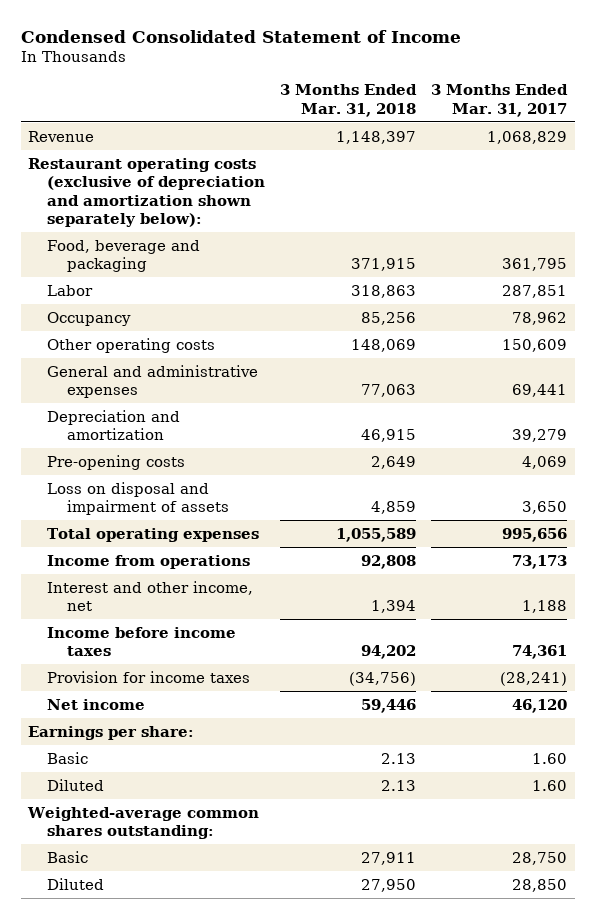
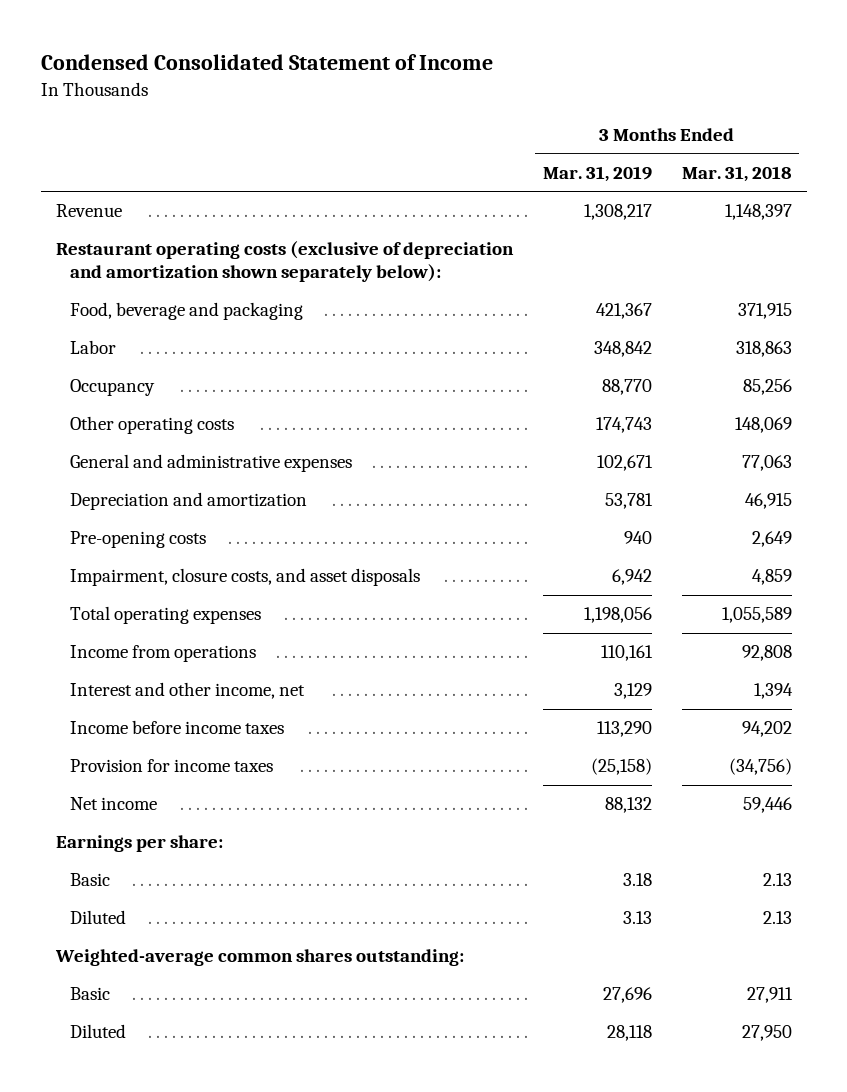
[431,84,569,117] 3 Months Ended Mar. 31, 2017 -> none
none -> [542,165,652,182] Mar. 31, 2019
[47,481,229,516] Loss on disposal and impairment of assets -> [70,568,421,587] Impairment, closure costs, and asset disposals

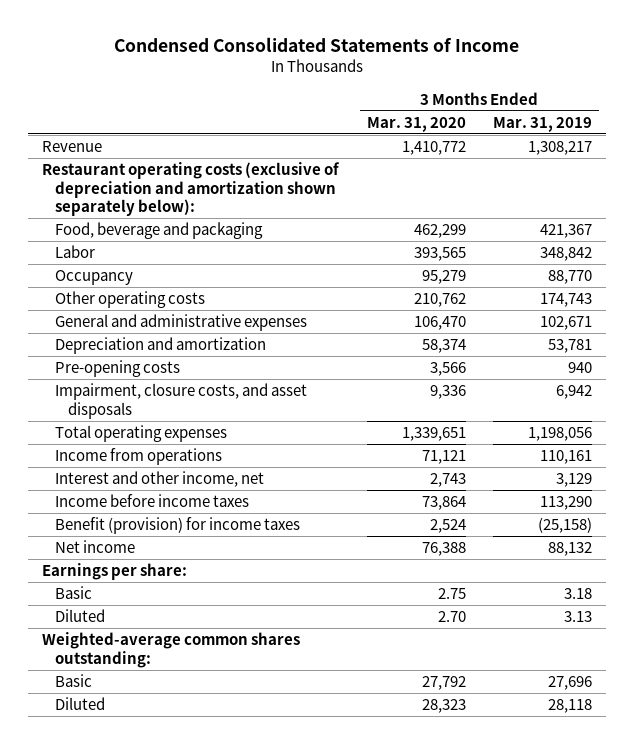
[40,54,493,71] Condensed Consolidated Statement of Income -> [114,36,520,52] Condensed Consolidated Statements of Income
[681,165,792,182] Mar. 31, 2018 -> none
none -> [366,116,466,132] Mar. 31, 2020
[70,759,274,773] Provision for income taxes -> [55,517,301,535] Benefit (provision) for income taxes

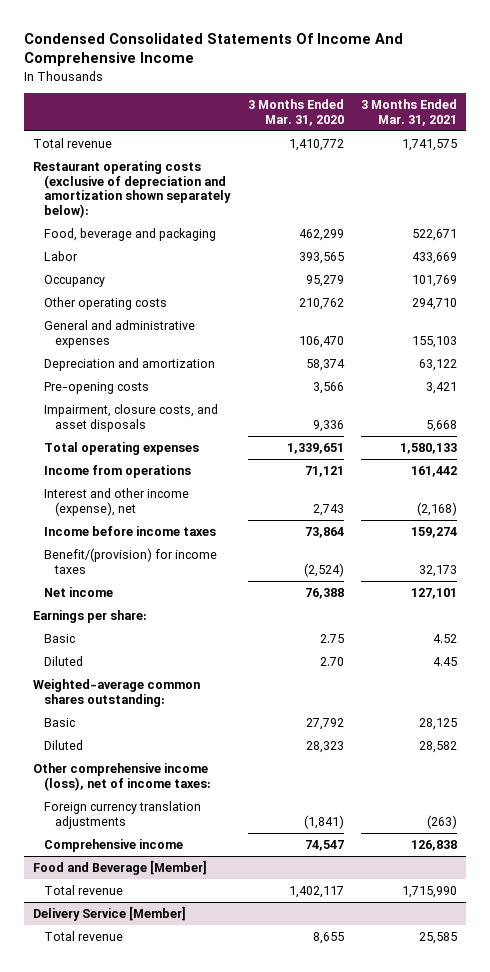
[114,36,520,52] Condensed Consolidated Statements of Income -> [24,32,404,67] Condensed Consolidated Statements Of Income And Comprehensive Income
[493,116,593,132] Mar. 31, 2019 -> none
none -> [361,99,458,126] 3 Months Ended Mar. 31, 2021
[41,141,102,153] Revenue -> [32,138,112,149] Total revenue
[55,471,265,488] Interest and other income, net -> [44,488,190,516] Interest and other income (expense), net
[55,517,301,535] Benefit (provision) for income taxes -> [44,548,218,574] Benefit/(provision) for income taxes
[429,519,466,534] 2,524 -> [303,562,344,577] (2,524)
none -> [32,763,212,791] Other comprehensive income (loss), net of income taxes:
none -> [44,801,202,829] Foreign currency translation adjustments
none -> [44,839,184,853] Comprehensive income
none -> [32,860,207,876] Food and Beverage [Member]
none -> [44,885,124,896] Total revenue
none -> [32,906,186,922] Delivery Service [Member]
none -> [44,931,124,942] Total revenue

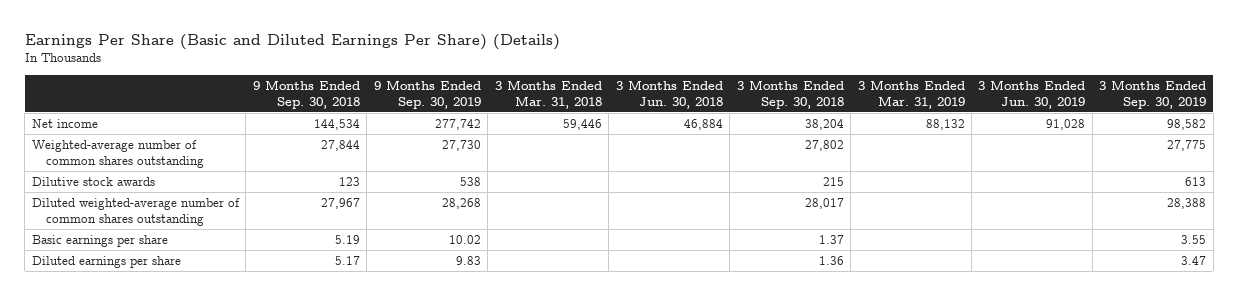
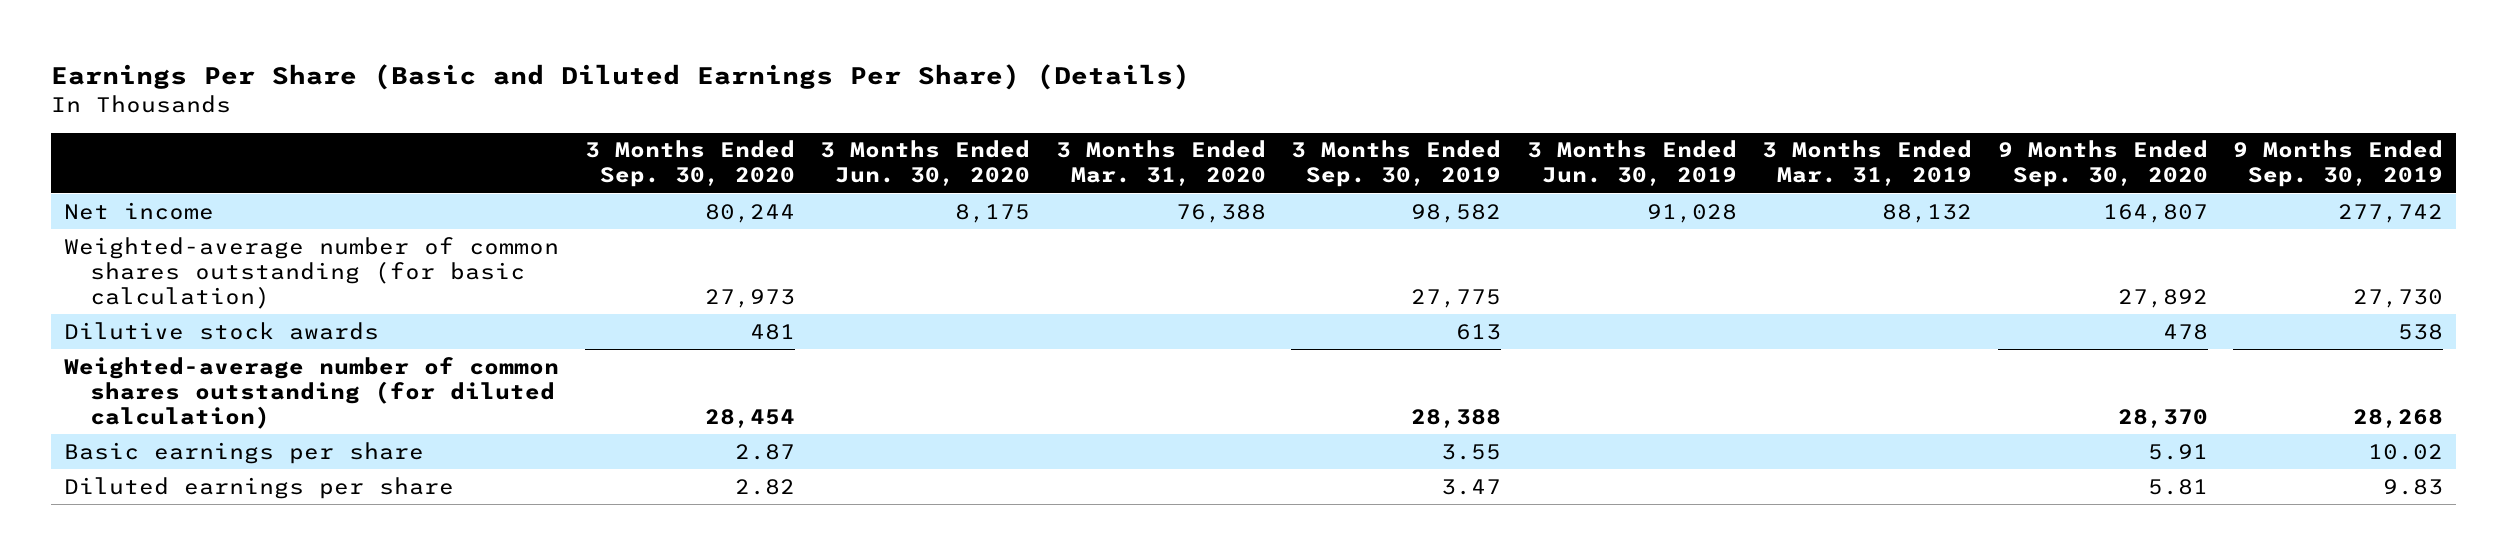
[252,79,360,109] 9 Months Ended Sep. 30, 2018 -> none
[494,79,602,109] 3 Months Ended Mar. 31, 2018 -> none
[615,79,723,109] 3 Months Ended Jun. 30, 2018 -> none
[736,79,844,109] 3 Months Ended Sep. 30, 2018 -> none
none -> [584,140,795,188] 3 Months Ended Sep. 30, 2020
none -> [820,140,1031,187] 3 Months Ended Jun. 30, 2020
none -> [1055,140,1266,187] 3 Months Ended Mar. 31, 2020
none -> [1997,140,2208,188] 9 Months Ended Sep. 30, 2020
[31,139,204,168] Weighted-average number of common shares outstanding -> [64,236,560,309] Weighted-average number of common shares outstanding (for basic calculation)
[31,197,240,226] Diluted weighted-average number of common shares outstanding -> [64,356,560,429] Weighted-average number of common shares outstanding (for diluted calculation)

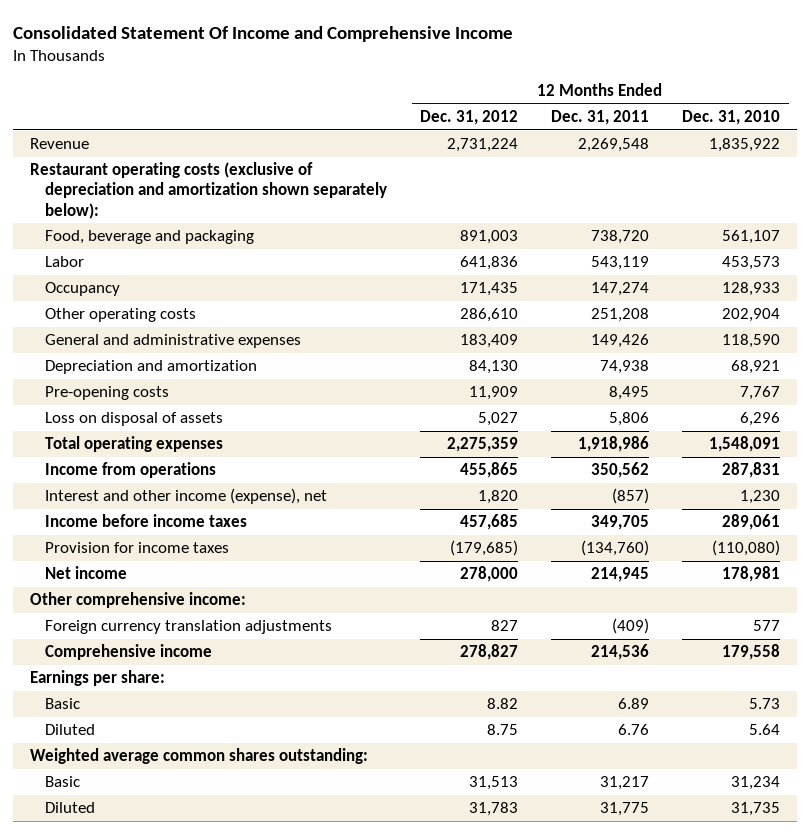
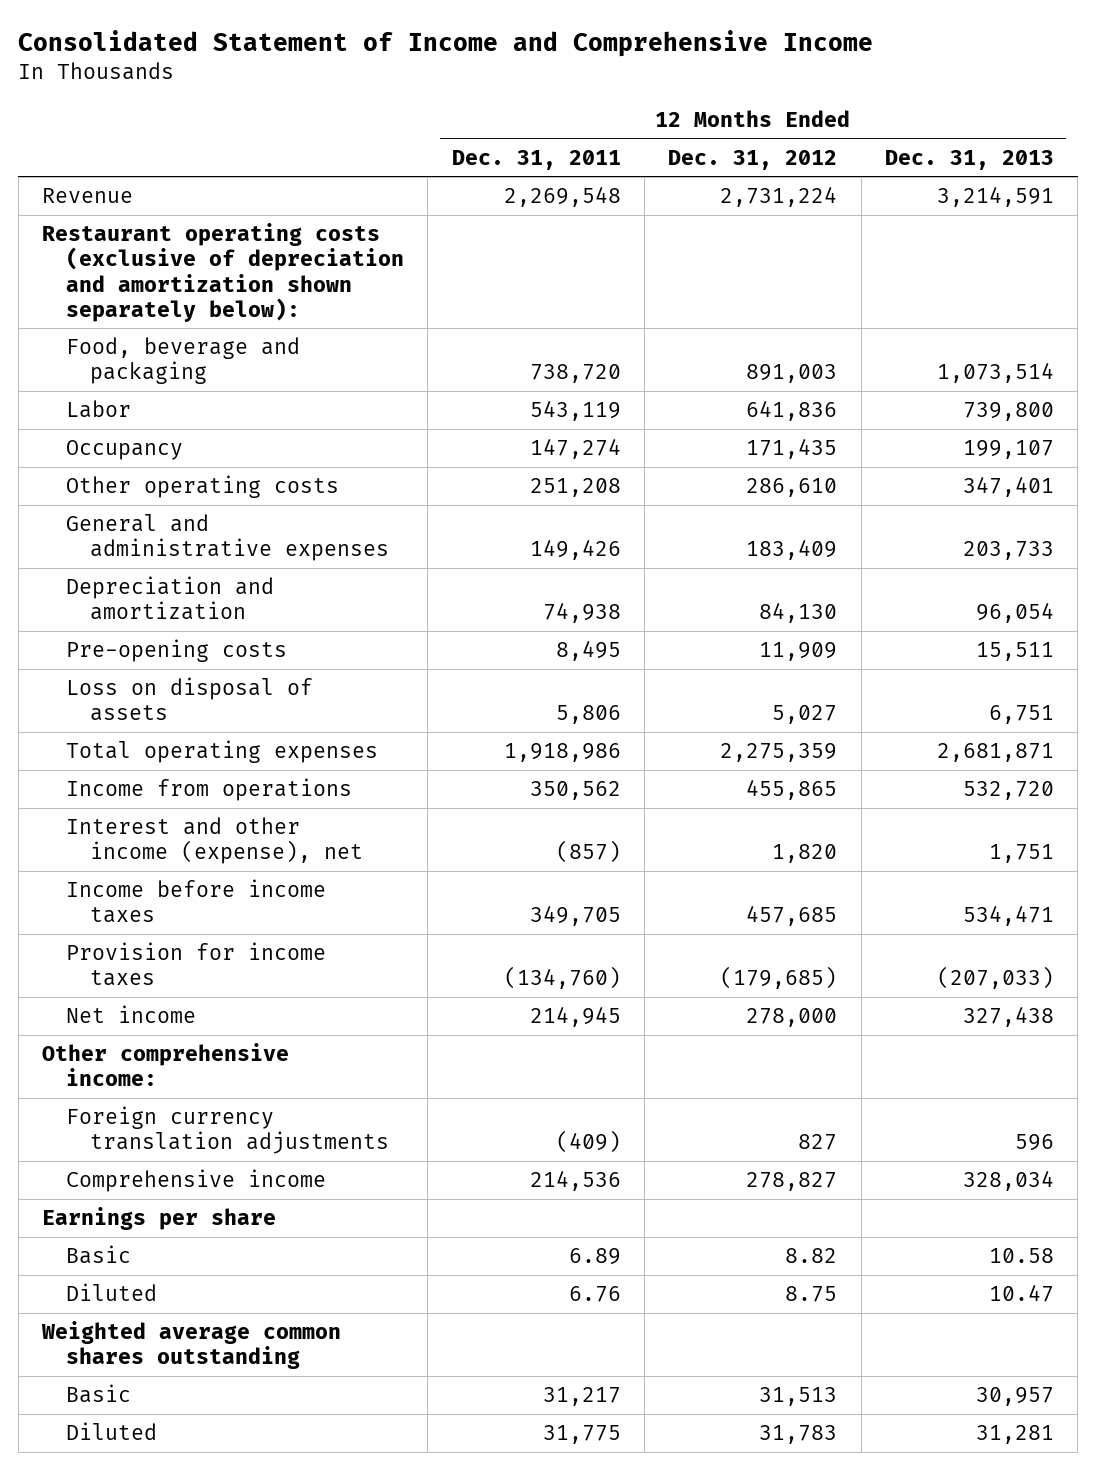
[13,25,514,42] Consolidated Statement Of Income and Comprehensive Income -> [18,29,874,57] Consolidated Statement of Income and Comprehensive Income
[682,109,781,125] Dec. 31, 2010 -> none
none -> [884,149,1054,170] Dec. 31, 2013
[29,670,165,687] Earnings per share: -> [41,1207,276,1231] Earnings per share
[29,748,368,765] Weighted average common shares outstanding: -> [40,1321,341,1370] Weighted average common shares outstanding

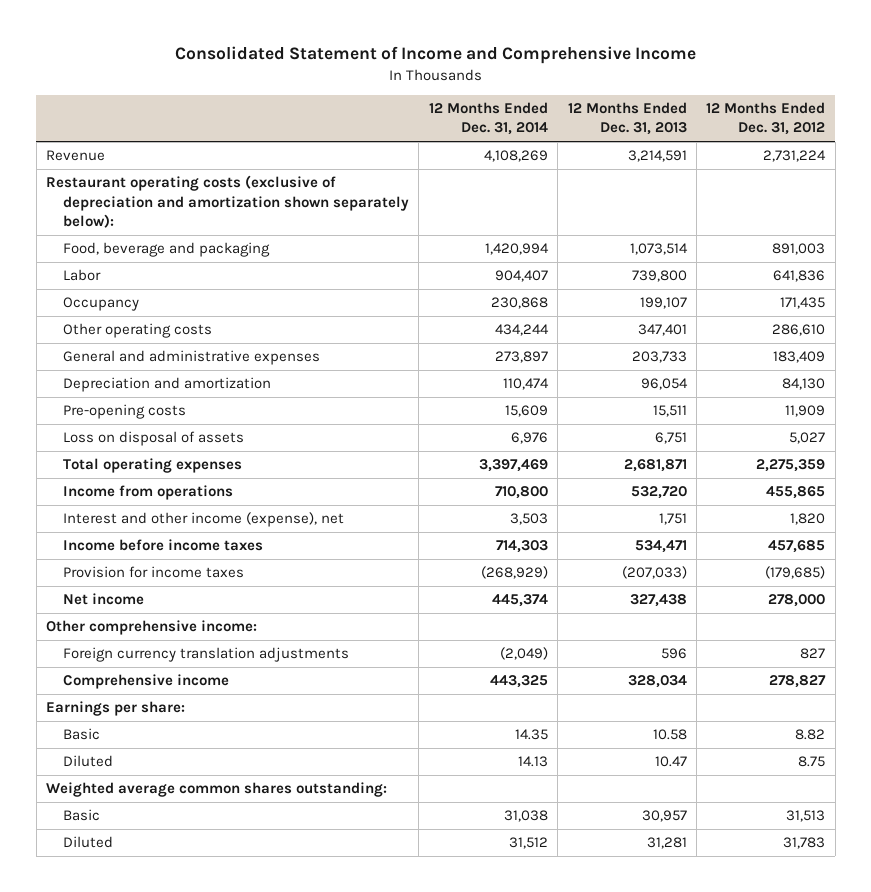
[451,149,621,170] Dec. 31, 2011 -> none
none -> [428,101,548,136] 12 Months Ended Dec. 31, 2014
[41,1207,276,1231] Earnings per share -> [45,701,185,717] Earnings per share:
[40,1321,341,1370] Weighted average common shares outstanding -> [45,782,387,798] Weighted average common shares outstanding:

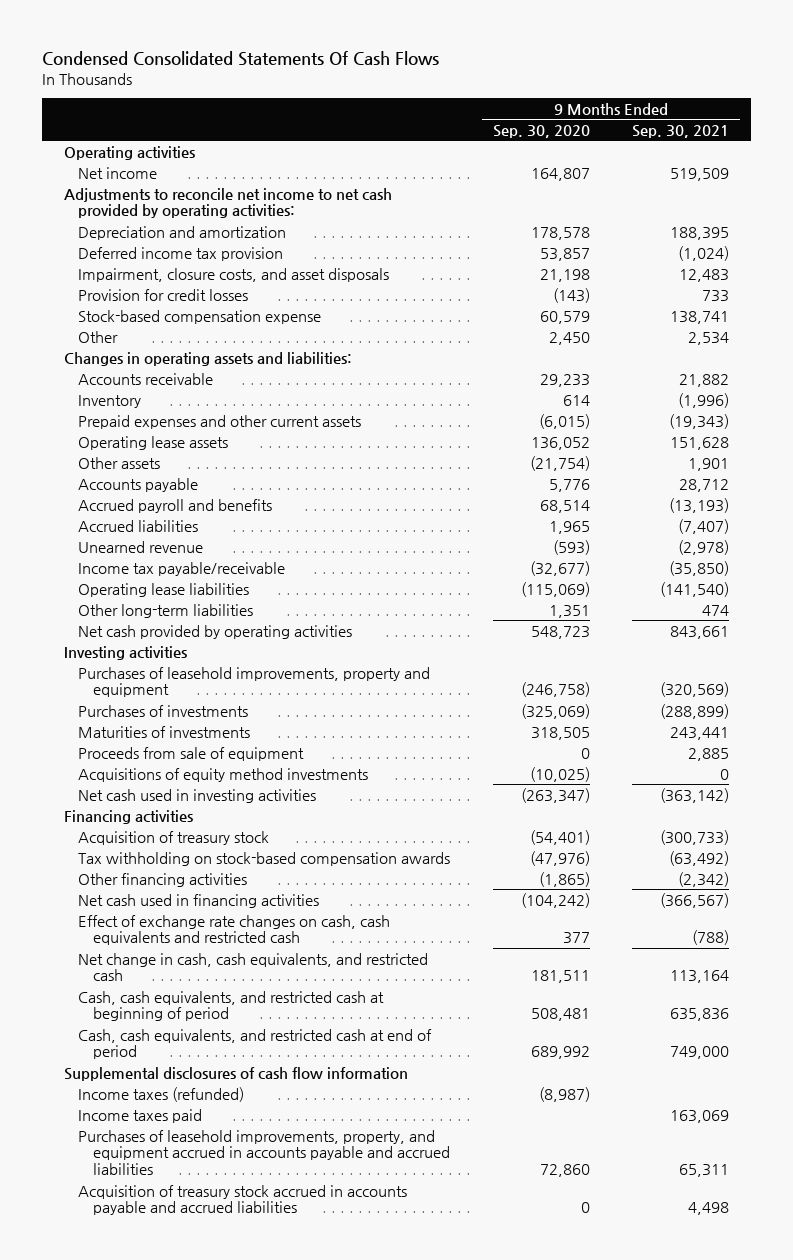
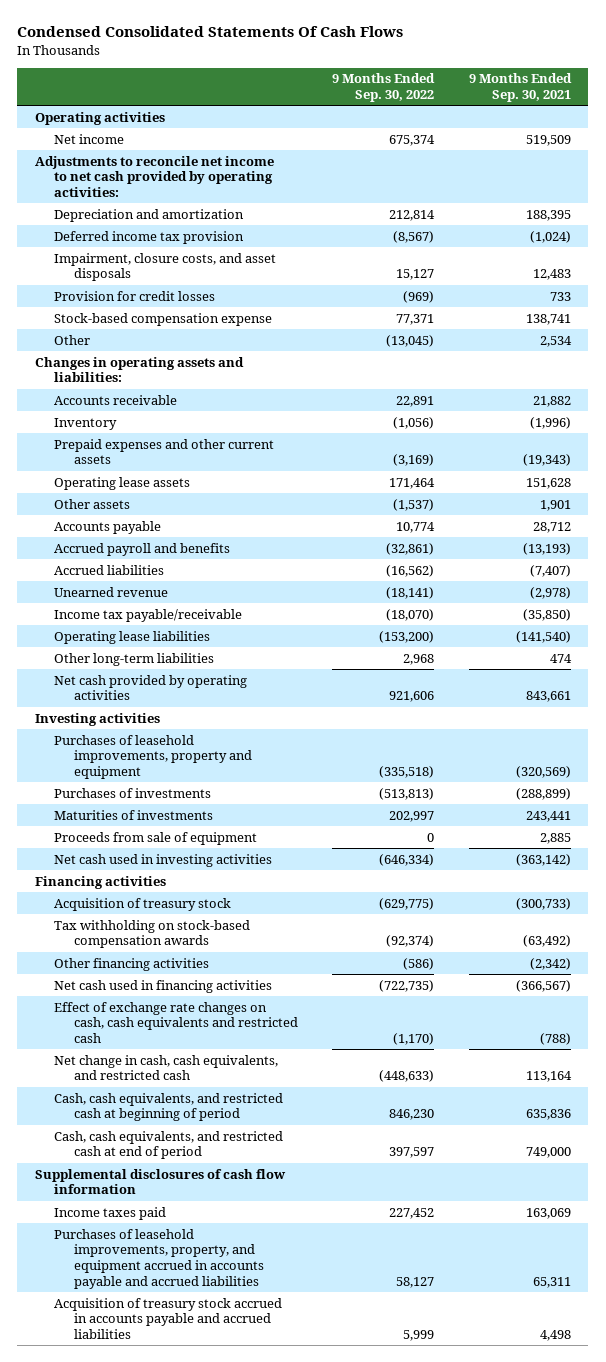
[492,124,590,138] Sep. 30, 2020 -> none
none -> [332,73,436,102] 9 Months Ended Sep. 30, 2022
[78,767,369,782] Acquisitions of equity method investments -> none
[78,1086,245,1102] Income taxes (refunded) -> none

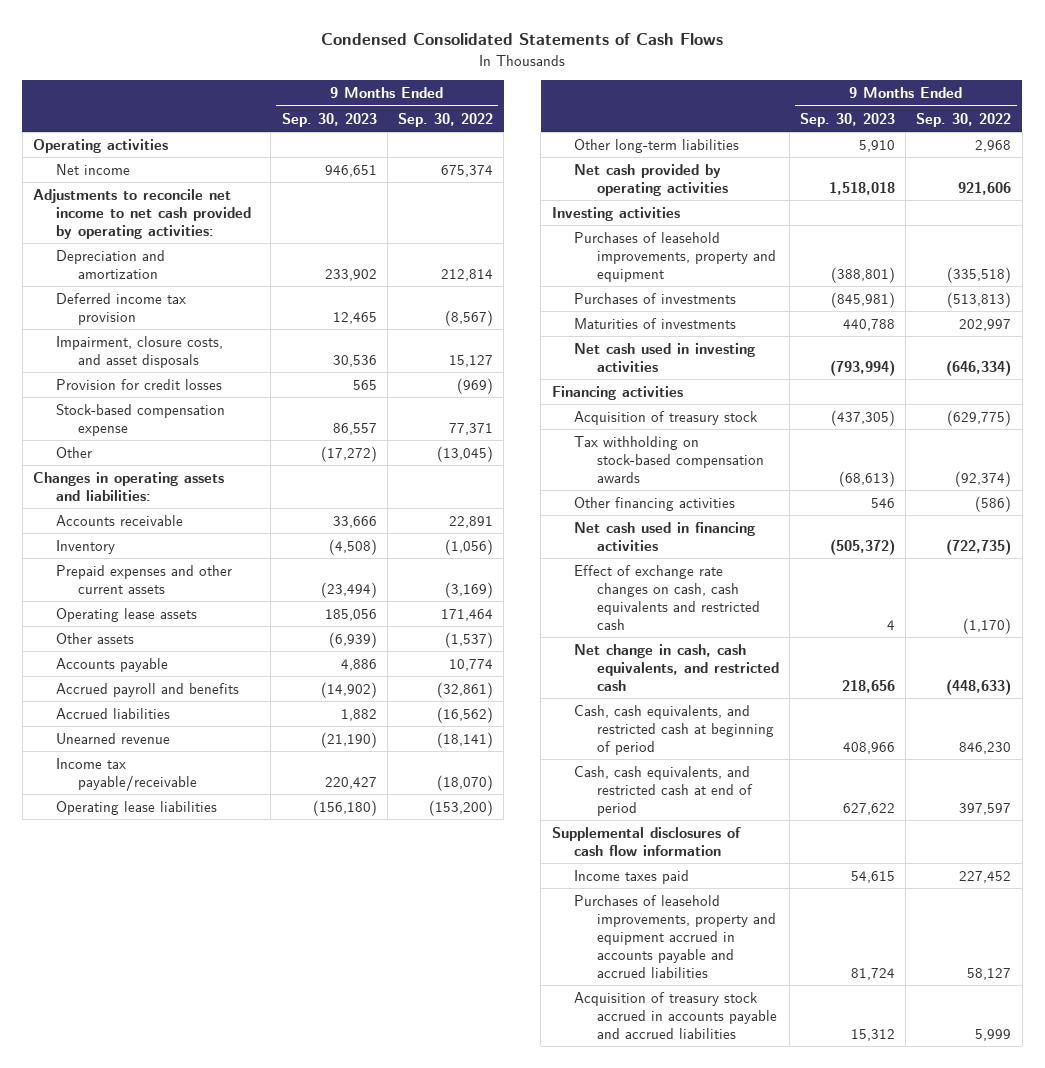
[17,26,404,38] Condensed Consolidated Statements Of Cash Flows -> [321,33,724,46] Condensed Consolidated Statements of Cash Flows
[469,73,573,102] 9 Months Ended Sep. 30, 2021 -> none
none -> [281,112,377,127] Sep. 30, 2023
[54,831,258,845] Proceeds from sale of equipment -> none
[54,1228,264,1289] Purchases of leasehold improvements, property, and equipment accrued in accounts payable and accrued liabilities -> [574,894,776,978] Purchases of leasehold improvements, property and equipment accrued in accounts payable and accrued liabilities

